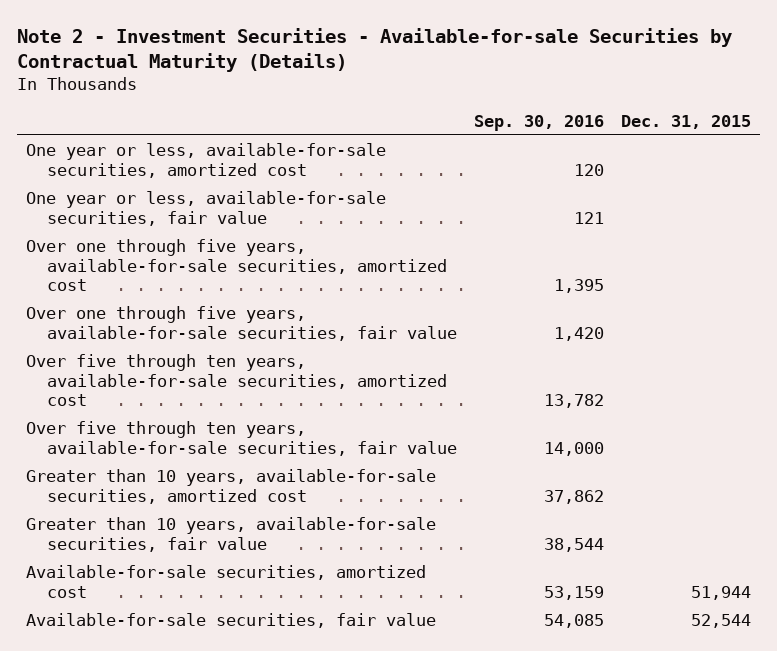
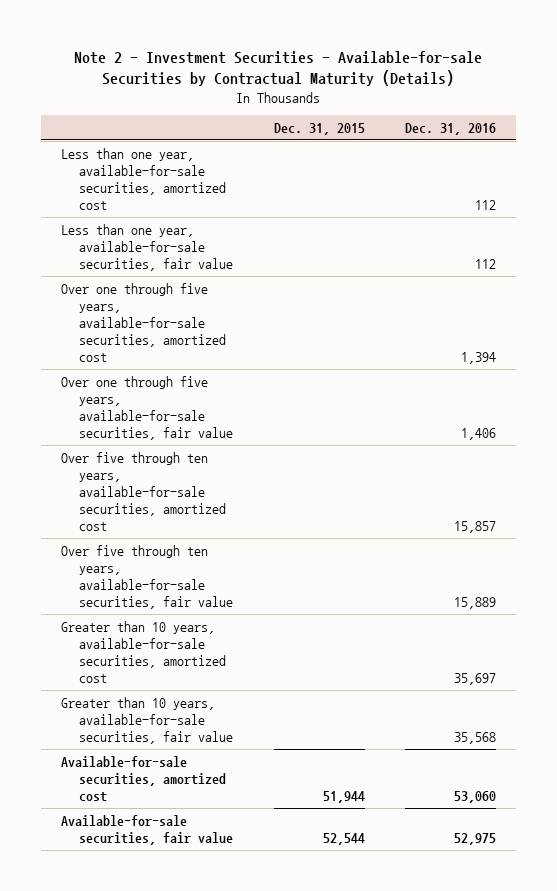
[474,114,605,131] Sep. 30, 2016 -> none
none -> [405,122,497,135] Dec. 31, 2016
[25,142,386,178] One year or less, available-for-sale securities, amortized cost -> [60,147,227,211] Less than one year, available-for-sale securities, amortized cost
[25,190,386,226] One year or less, available-for-sale securities, fair value -> [60,223,234,271] Less than one year, available-for-sale securities, fair value

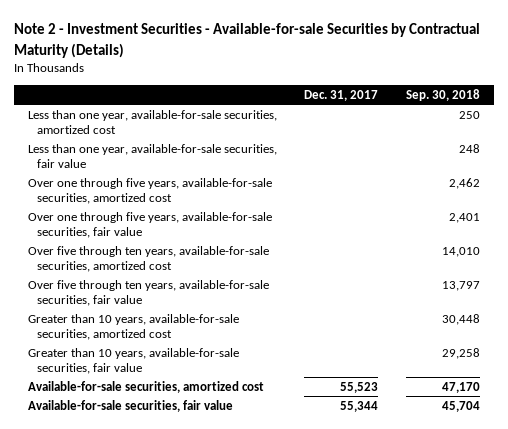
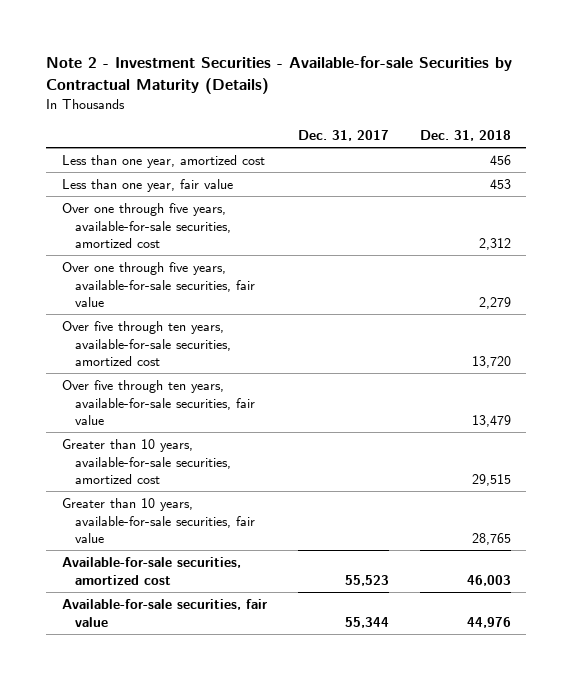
[405,89,480,102] Sep. 30, 2018 -> none
none -> [419,129,511,141] Dec. 31, 2018
[27,109,277,135] Less than one year, available-for-sale securities, amortized cost -> [61,155,265,169] Less than one year, amortized cost
[27,143,277,169] Less than one year, available-for-sale securities, fair value -> [61,179,233,193] Less than one year, fair value

